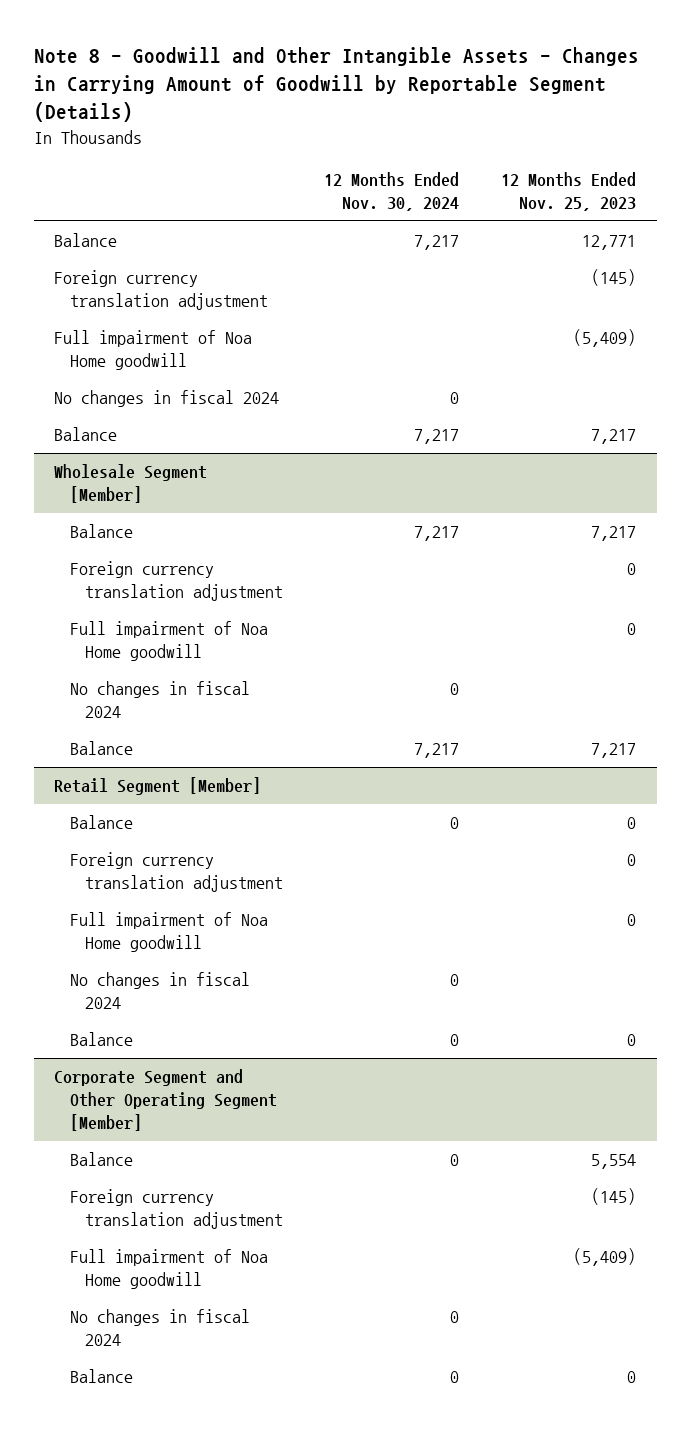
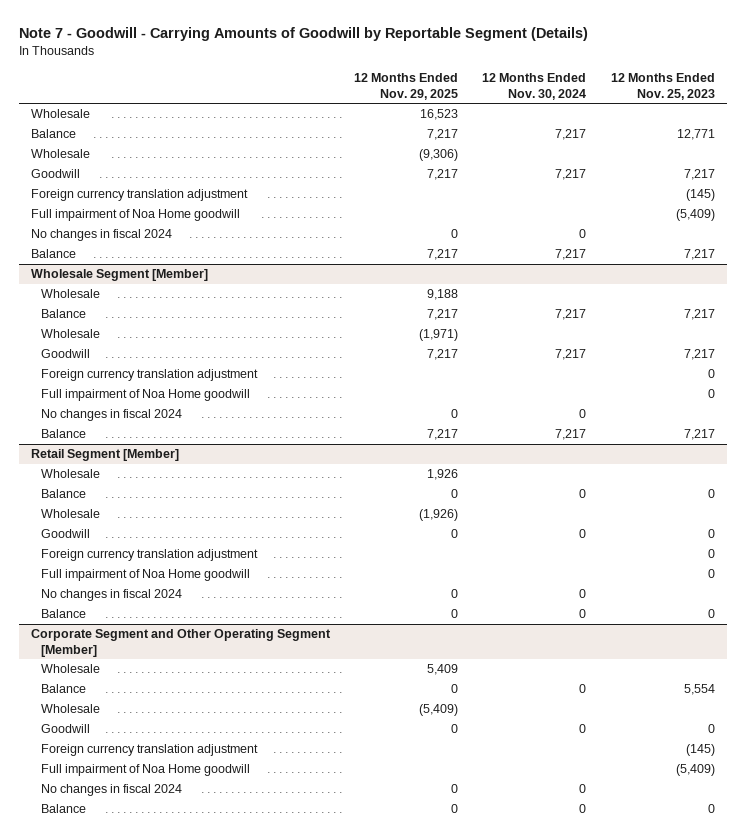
[33,46,639,123] Note 8 - Goodwill and Other Intangible Assets - Changes in Carrying Amount of Goodwill by Reportable Segment (Details) -> [19,27,589,42] Note 7 - Goodwill - Carrying Amounts of Goodwill by Reportable Segment (Details)
none -> [354,72,459,100] 12 Months Ended Nov. 29, 2025
none -> [31,109,91,119] Wholesale
none -> [31,149,91,159] Wholesale
none -> [31,169,81,179] Goodwill
none -> [40,289,100,299] Wholesale
none -> [40,329,100,339] Wholesale
none -> [40,349,90,359] Goodwill
none -> [40,469,100,479] Wholesale
none -> [40,509,100,519] Wholesale
none -> [40,529,90,539] Goodwill
none -> [40,664,100,674] Wholesale
none -> [40,704,100,714] Wholesale
none -> [40,724,90,734] Goodwill

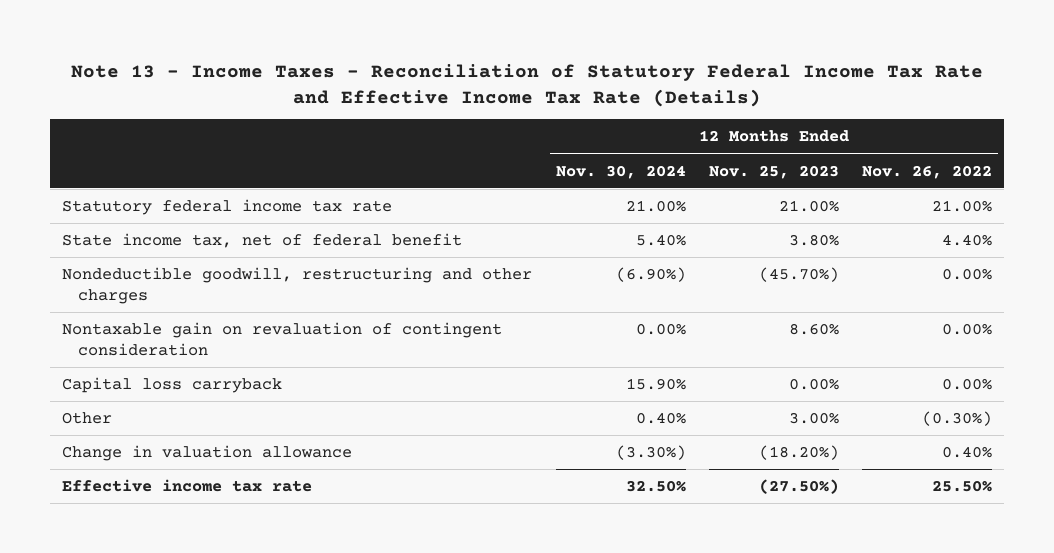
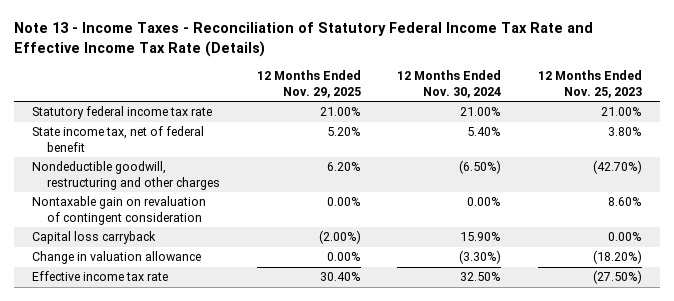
[862,164,993,179] Nov. 26, 2022 -> none
none -> [256,70,361,98] 12 Months Ended Nov. 29, 2025
[615,266,686,282] (6.90%) -> [459,160,502,175] (6.50%)
[758,266,839,282] (45.70%) -> [592,160,642,175] (42.70%)
[62,411,113,424] Other -> none

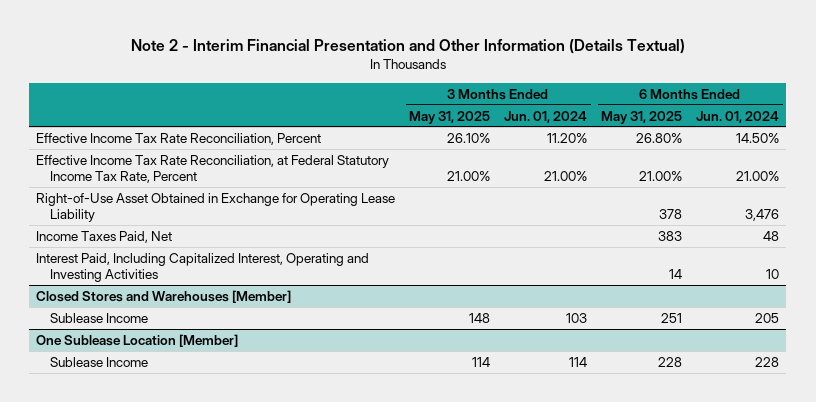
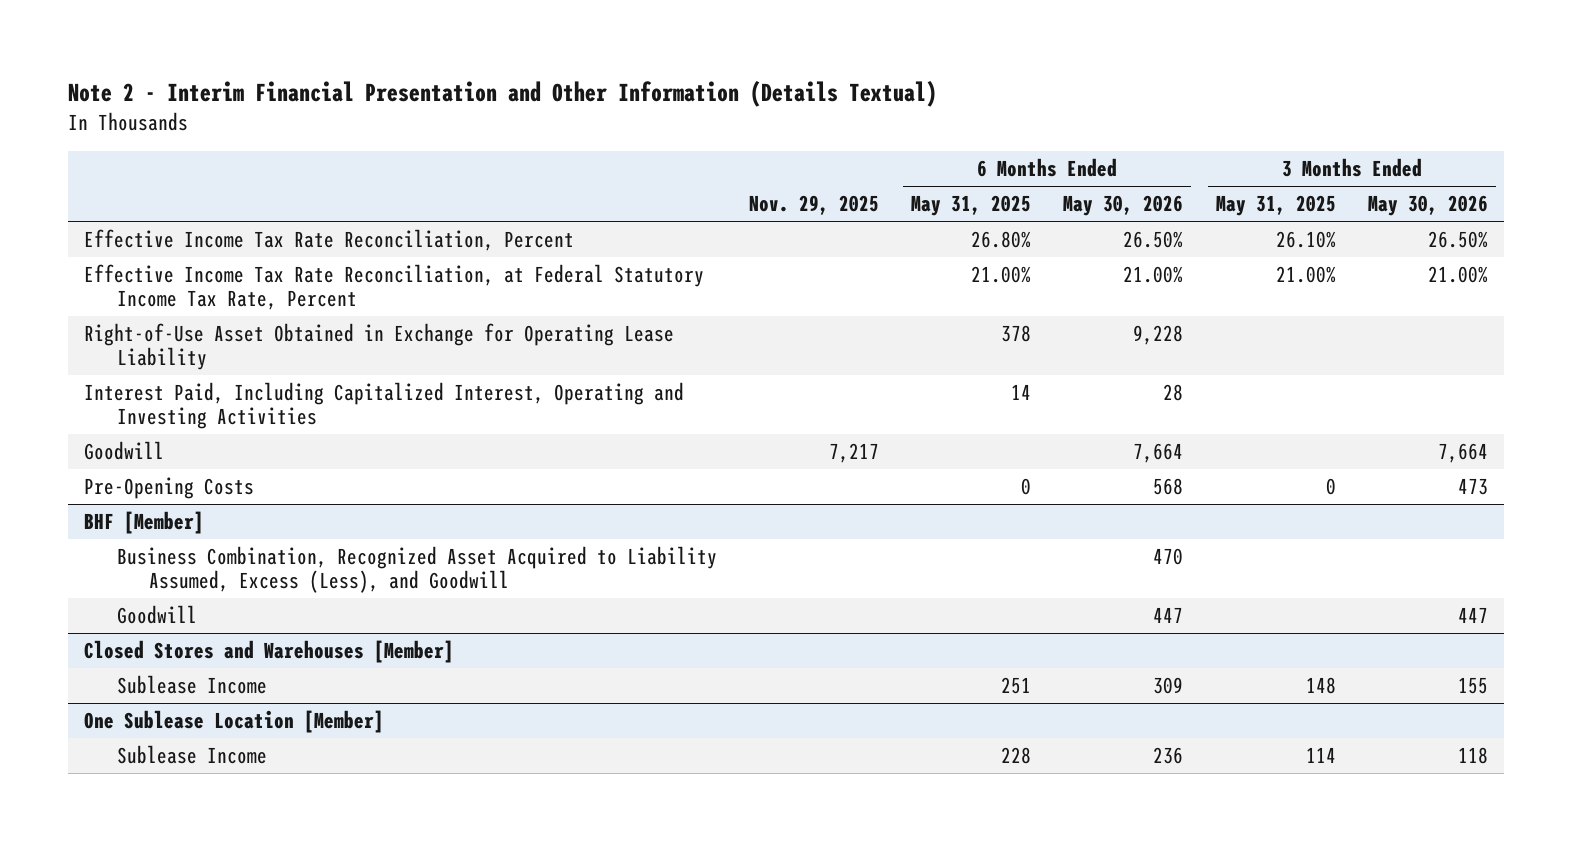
[504,110,588,123] Jun. 01, 2024 -> none
[696,110,780,123] Jun. 01, 2024 -> none
none -> [748,195,879,216] Nov. 29, 2025
none -> [1063,195,1184,217] May 30, 2026
none -> [1367,195,1488,217] May 30, 2026
[36,230,173,243] Income Taxes Paid, Net -> none
none -> [84,440,165,460] Goodwill
none -> [84,476,255,499] Pre-Opening Costs
none -> [84,510,205,534] BHF [Member]
none -> [116,545,717,594] Business Combination, Recognized Asset Acquired to Liability Assumed, Excess (Less), and Goodwill
none -> [116,604,197,624] Goodwill

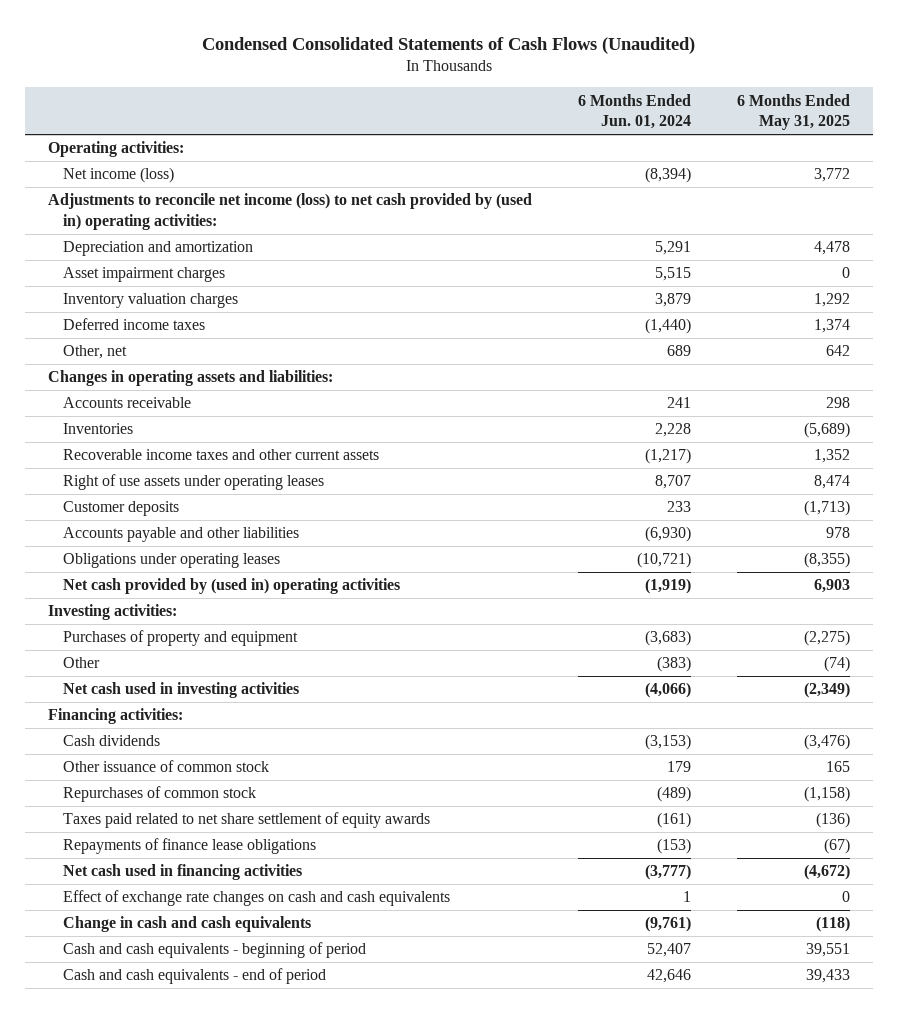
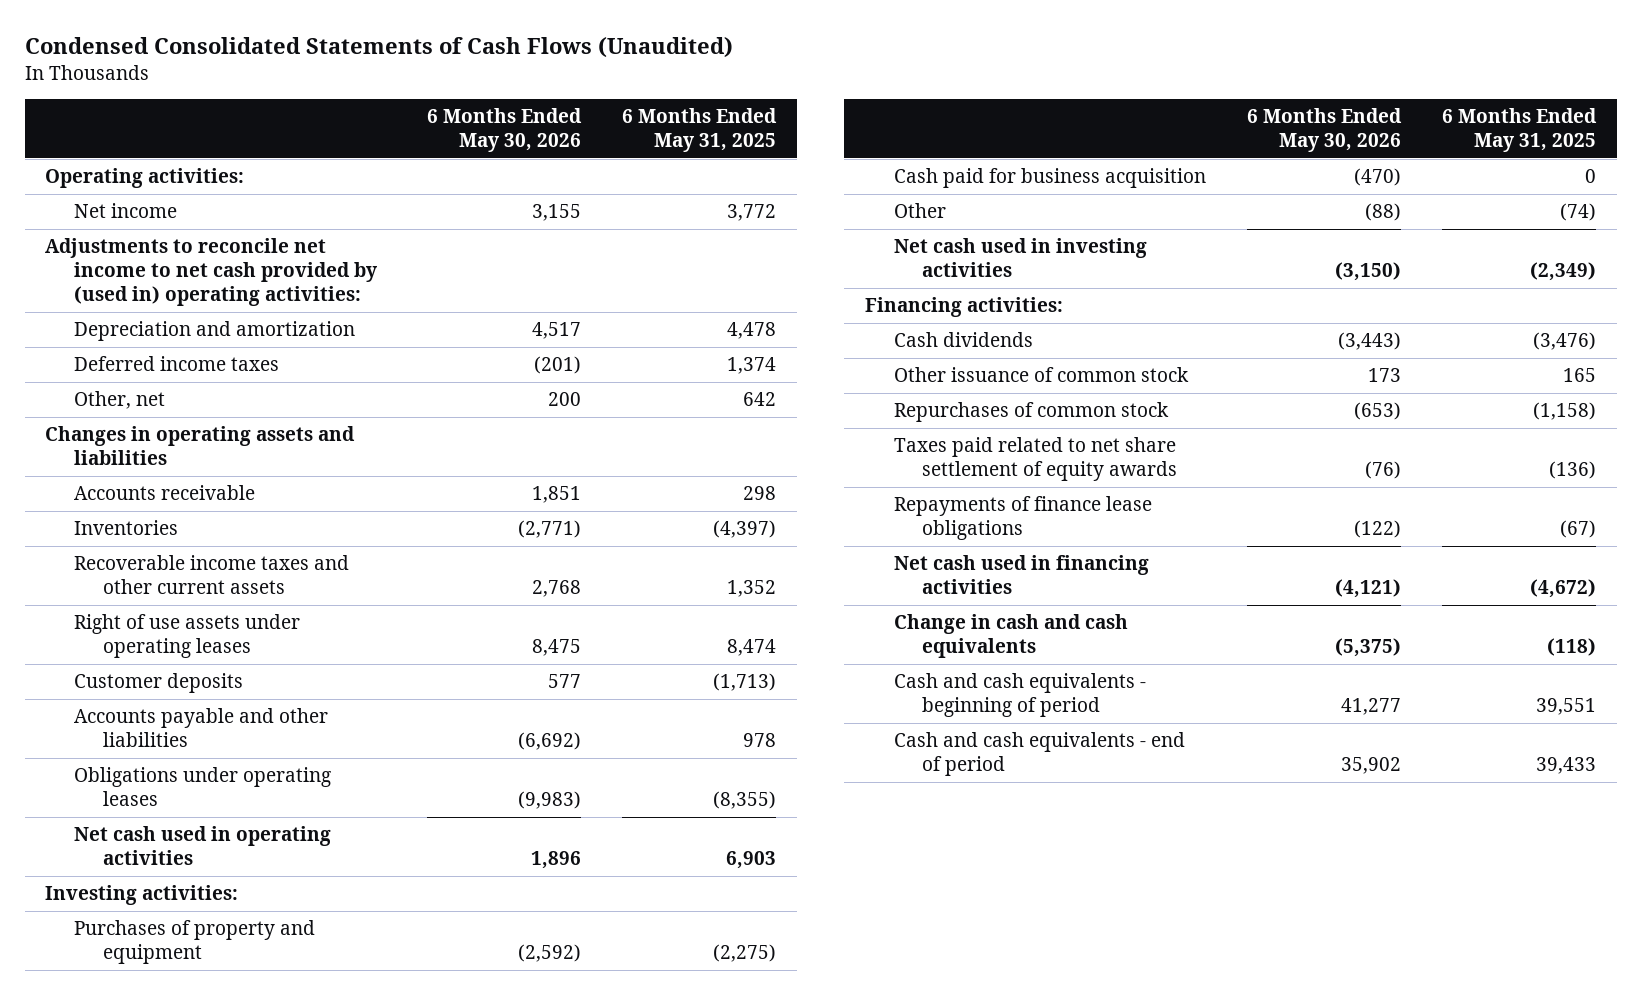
[578,93,692,130] 6 Months Ended Jun. 01, 2024 -> none
none -> [427,108,583,152] 6 Months Ended May 30, 2026
[63,167,175,184] Net income (loss) -> [73,203,177,219] Net income
[48,193,533,230] Adjustments to reconcile net income (loss) to net cash provided by (used in) operating activities: -> [45,238,377,307] Adjustments to reconcile net income to net cash provided by (used in) operating activities:
[63,267,226,283] Asset impairment charges -> none
[63,293,239,309] Inventory valuation charges -> none
[48,370,334,387] Changes in operating assets and liabilities: -> [45,426,356,466] Changes in operating assets and liabilities
[804,422,851,439] (5,689) -> [713,520,777,539] (4,397)
[63,578,401,595] Net cash provided by (used in) operating activities -> [73,826,331,866] Net cash used in operating activities
none -> [893,168,1206,189] Cash paid for business acquisition
[63,890,451,907] Effect of exchange rate changes on cash and cash equivalents -> none

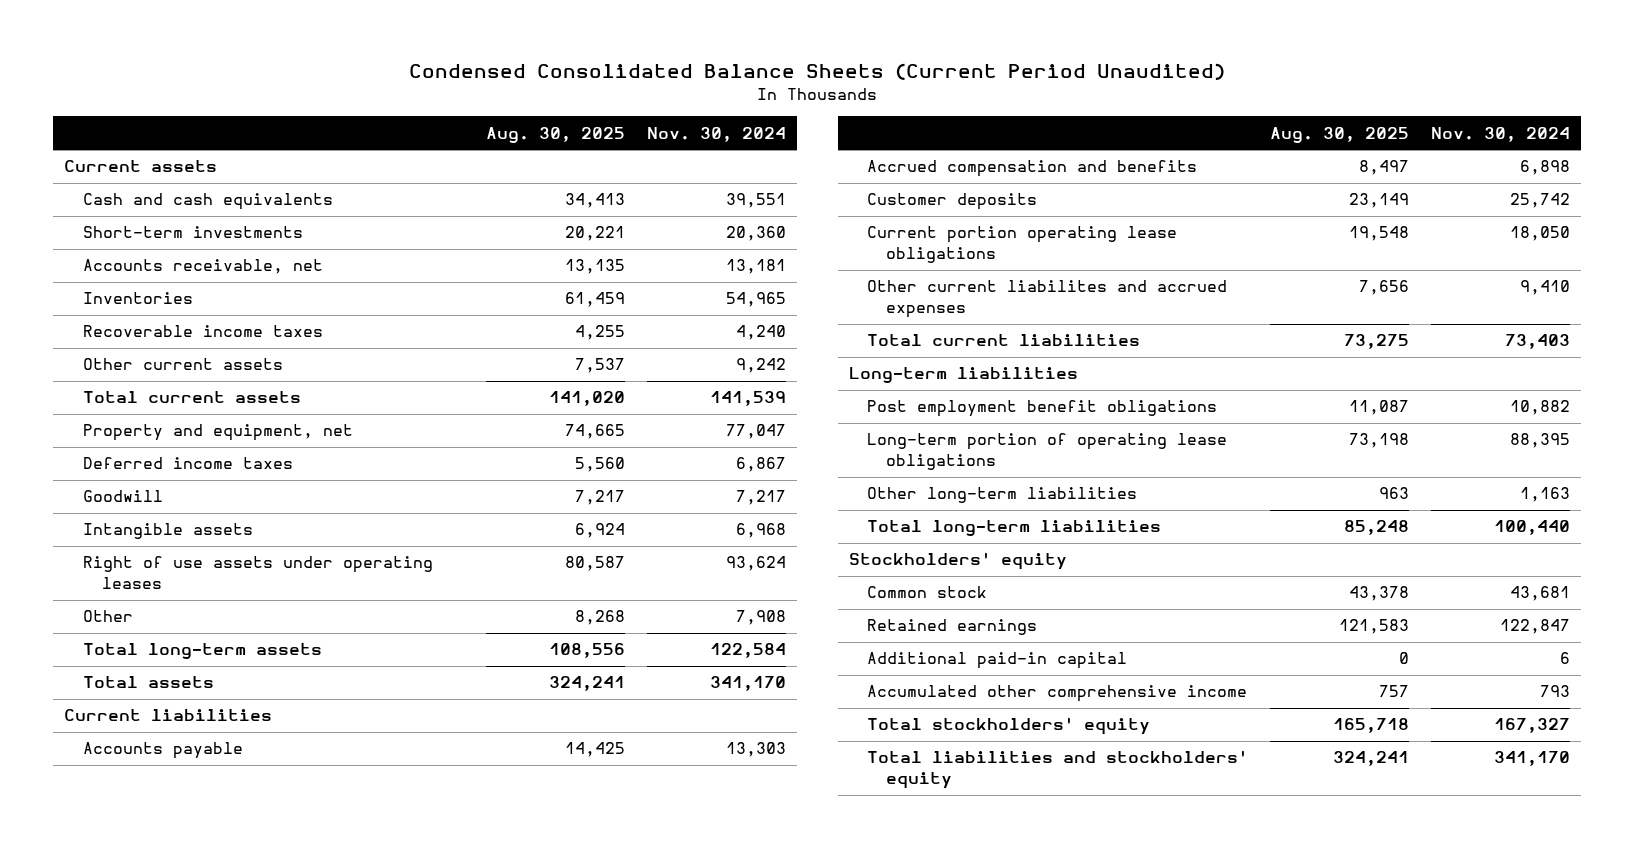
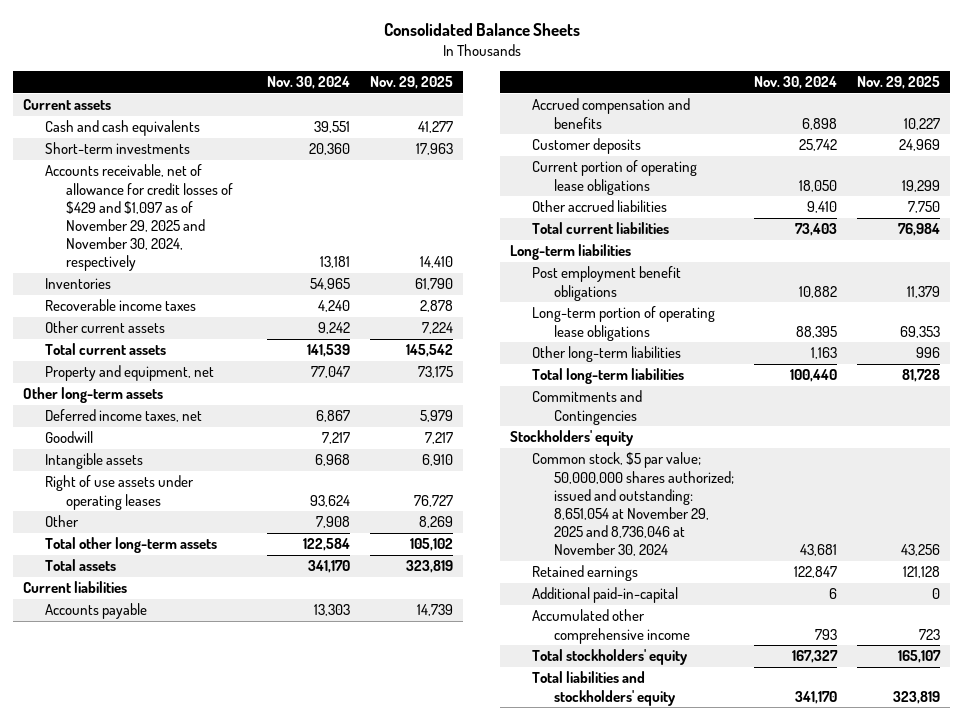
[409,63,1226,81] Condensed Consolidated Balance Sheets (Current Period Unaudited) -> [383,23,580,37] Consolidated Balance Sheets
[486,126,626,143] Aug. 30, 2025 -> none
none -> [370,76,454,90] Nov. 29, 2025
[83,259,324,275] Accounts receivable, net -> [44,164,234,272] Accounts receivable, net of allowance for credit losses of $429 and $1,097 as of November 29, 2025 and November 30, 2024, respectively
none -> [23,387,164,404] Other long-term assets
[83,457,294,470] Deferred income taxes -> [44,409,202,423] Deferred income taxes, net
[83,643,323,660] Total long-term assets -> [44,537,217,554] Total other long-term assets
[867,226,1178,264] Current portion operating lease obligations -> [532,160,698,195] Current portion of operating lease obligations
[867,280,1228,319] Other current liabilites and accrued expenses -> [532,200,668,213] Other accrued liabilities
none -> [532,390,643,425] Commitments and Contingencies
[867,586,988,599] Common stock -> [532,452,734,557] Common stock, $5 par value; 50,000,000 shares authorized; issued and outstanding: 8,651,054 at November 29, 2025 and 8,736,046 at November 30, 2024
[867,652,1128,670] Additional paid-in capital -> [532,587,679,604] Additional paid-in-capital

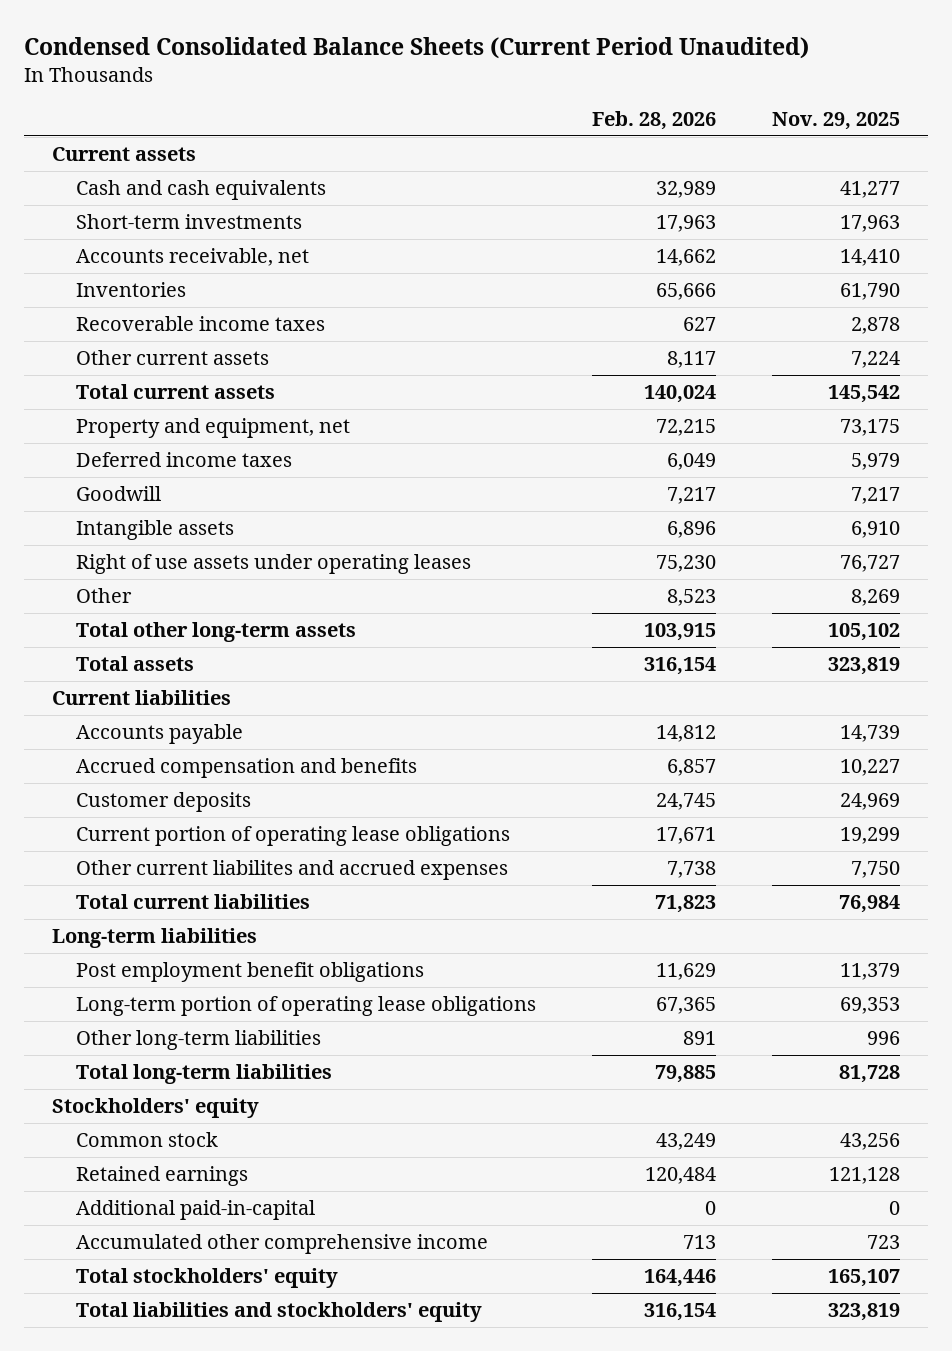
[383,23,580,37] Consolidated Balance Sheets -> [24,36,810,59] Condensed Consolidated Balance Sheets (Current Period Unaudited)
[266,76,350,90] Nov. 30, 2024 -> none
none -> [592,110,717,130] Feb. 28, 2026
[44,164,234,272] Accounts receivable, net of allowance for credit losses of $429 and $1,097 as of November 29, 2025 and November 30, 2024, respectively -> [76,248,310,267] Accounts receivable, net
[23,387,164,404] Other long-term assets -> none
[44,409,202,423] Deferred income taxes, net -> [76,452,293,468] Deferred income taxes
[532,200,668,213] Other accrued liabilities -> [76,860,509,881] Other current liabilites and accrued expenses
[532,390,643,425] Commitments and Contingencies -> none
[532,452,734,557] Common stock, $5 par value; 50,000,000 shares authorized; issued and outstanding: 8,651,054 at November 29, 2025 and 8,736,046 at November 30, 2024 -> [76,1132,219,1148] Common stock

